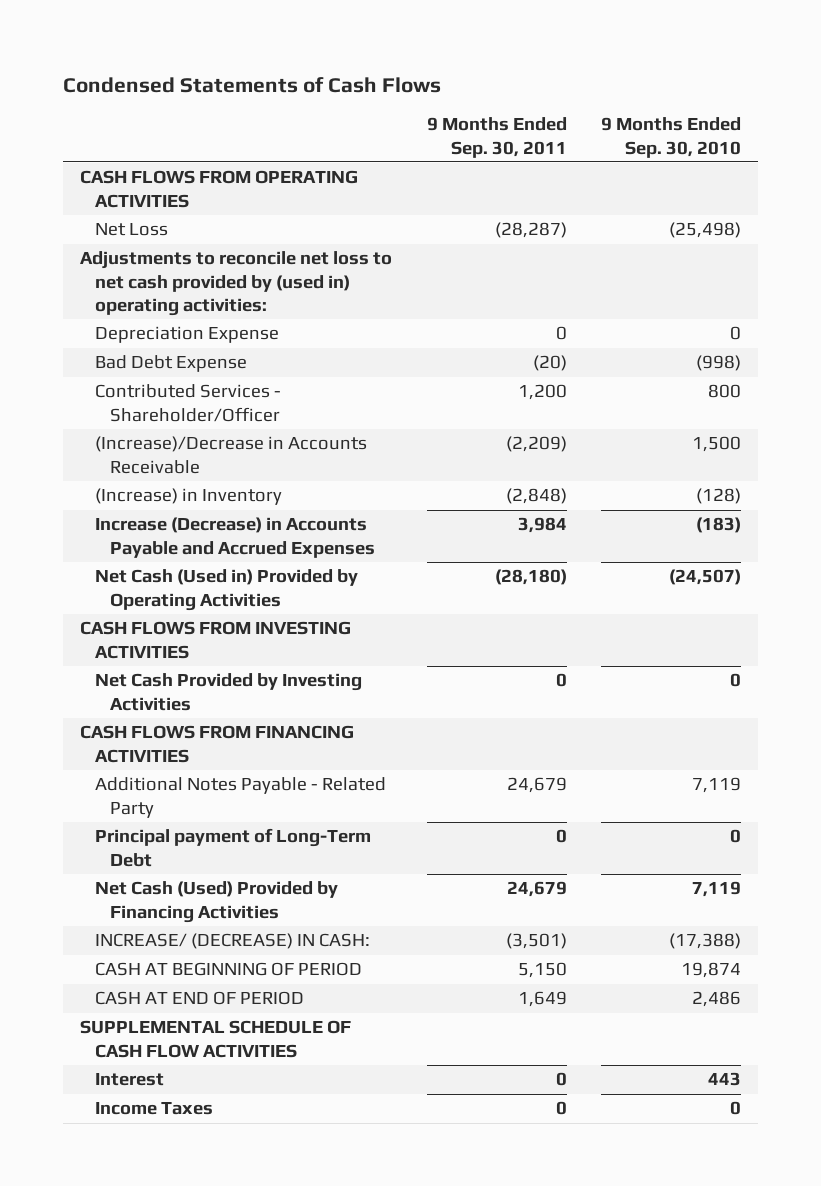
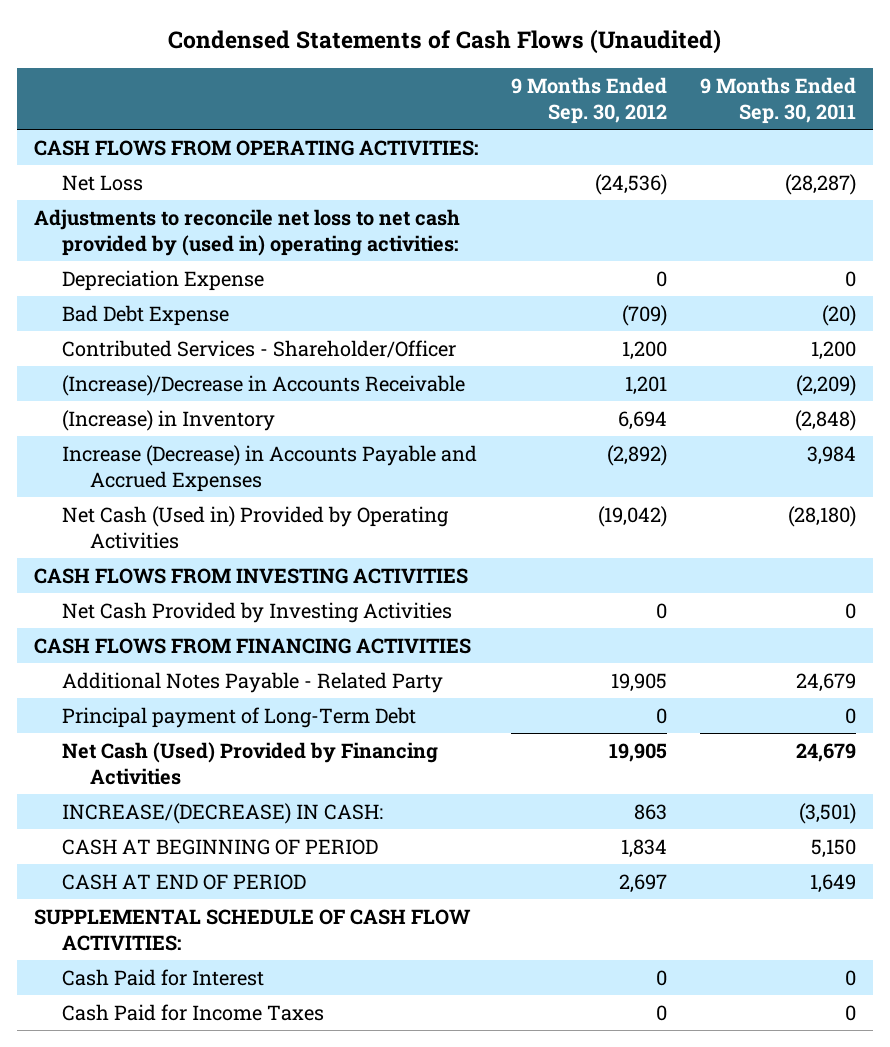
[63,76,442,93] Condensed Statements of Cash Flows -> [168,29,722,55] Condensed Statements of Cash Flows (Unaudited)
[600,117,741,158] 9 Months Ended Sep. 30, 2010 -> none
none -> [511,76,668,124] 9 Months Ended Sep. 30, 2012
[80,170,359,208] CASH FLOWS FROM OPERATING ACTIVITIES -> [33,139,478,156] CASH FLOWS FROM OPERATING ACTIVITIES:
[95,933,371,950] INCREASE/ (DECREASE) IN CASH: -> [62,802,384,824] INCREASE/(DECREASE) IN CASH:
[80,1020,352,1058] SUPPLEMENTAL SCHEDULE OF CASH FLOW ACTIVITIES -> [33,908,471,951] SUPPLEMENTAL SCHEDULE OF CASH FLOW ACTIVITIES:
[95,1073,165,1087] Interest -> [62,968,265,986] Cash Paid for Interest
[95,1102,214,1116] Income Taxes -> [62,1003,325,1021] Cash Paid for Income Taxes

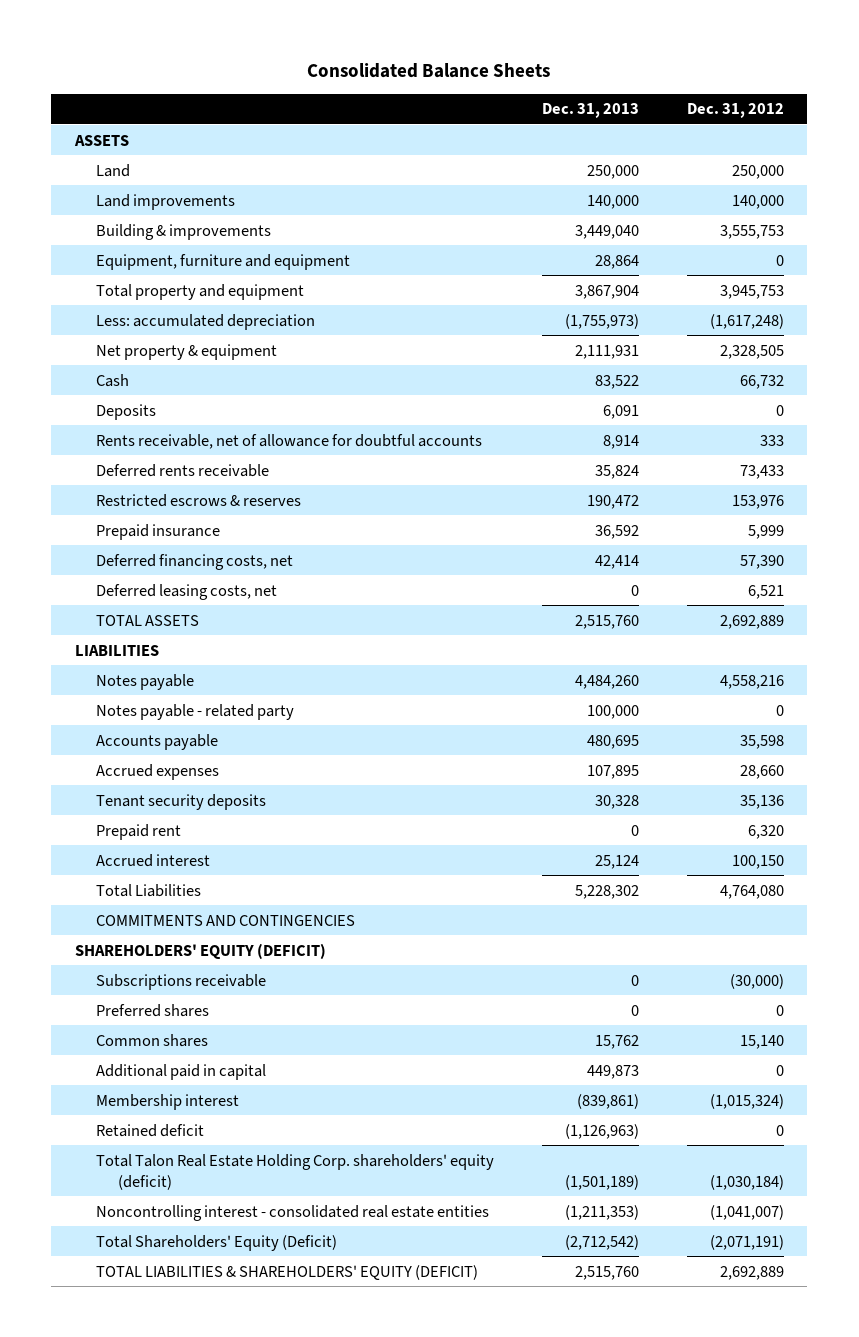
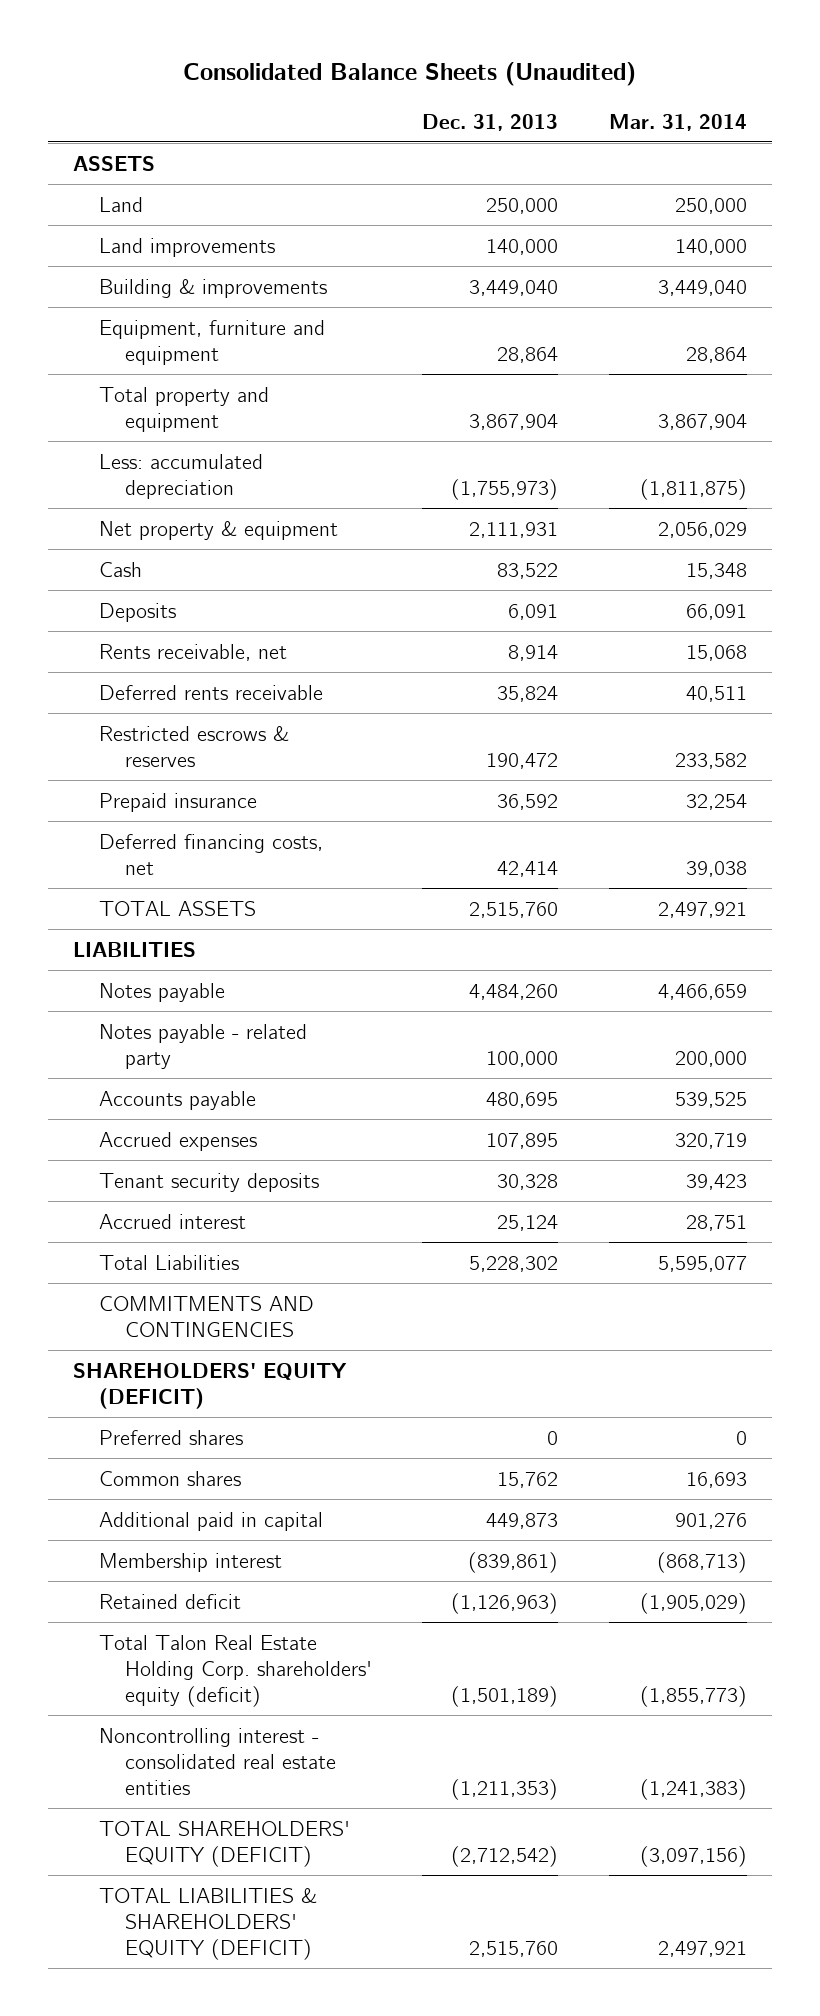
[307,63,551,79] Consolidated Balance Sheets -> [182,62,636,87] Consolidated Balance Sheets (Unaudited)
[686,103,784,119] Dec. 31, 2012 -> none
none -> [608,113,747,131] Mar. 31, 2014
[96,433,483,449] Rents receivable, net of allowance for doubtful accounts -> [99,643,288,661] Rents receivable, net
[96,583,278,600] Deferred leasing costs, net -> none
[96,823,182,840] Prepaid rent -> none
[96,973,267,990] Subscriptions receivable -> none
[96,1234,338,1251] Total Shareholders' Equity (Deficit) -> [99,1820,351,1867] TOTAL SHAREHOLDERS' EQUITY (DEFICIT)

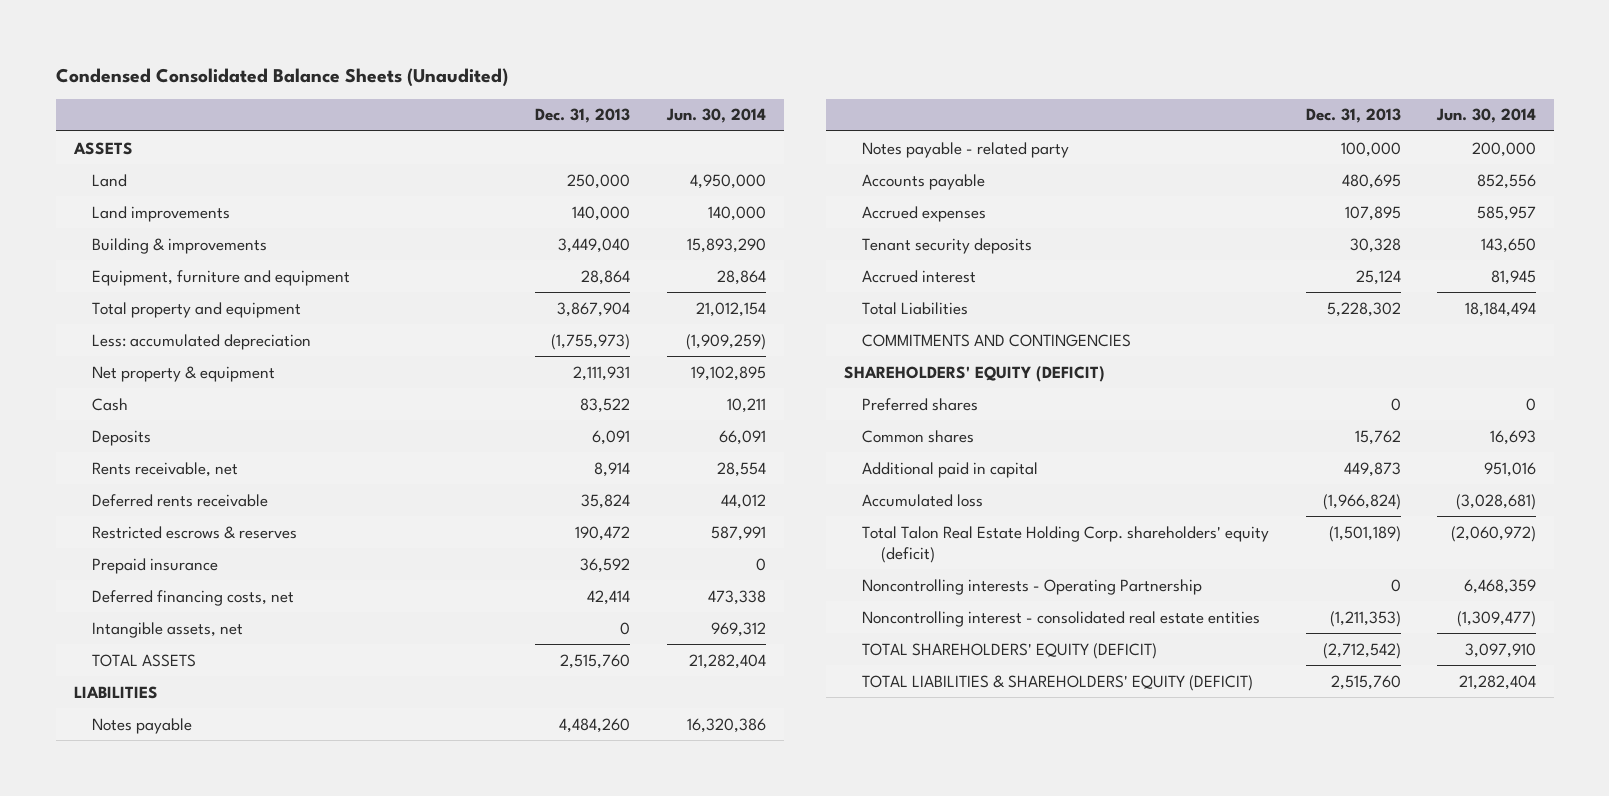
[182,62,636,87] Consolidated Balance Sheets (Unaudited) -> [55,67,508,87] Condensed Consolidated Balance Sheets (Unaudited)
[608,113,747,131] Mar. 31, 2014 -> none
none -> [665,108,766,124] Jun. 30, 2014
none -> [92,621,244,638] Intangible assets, net
[99,1552,283,1572] Membership interest -> none
[99,1593,242,1609] Retained deficit -> none
none -> [862,493,984,507] Accumulated loss
none -> [862,578,1203,595] Noncontrolling interests - Operating Partnership

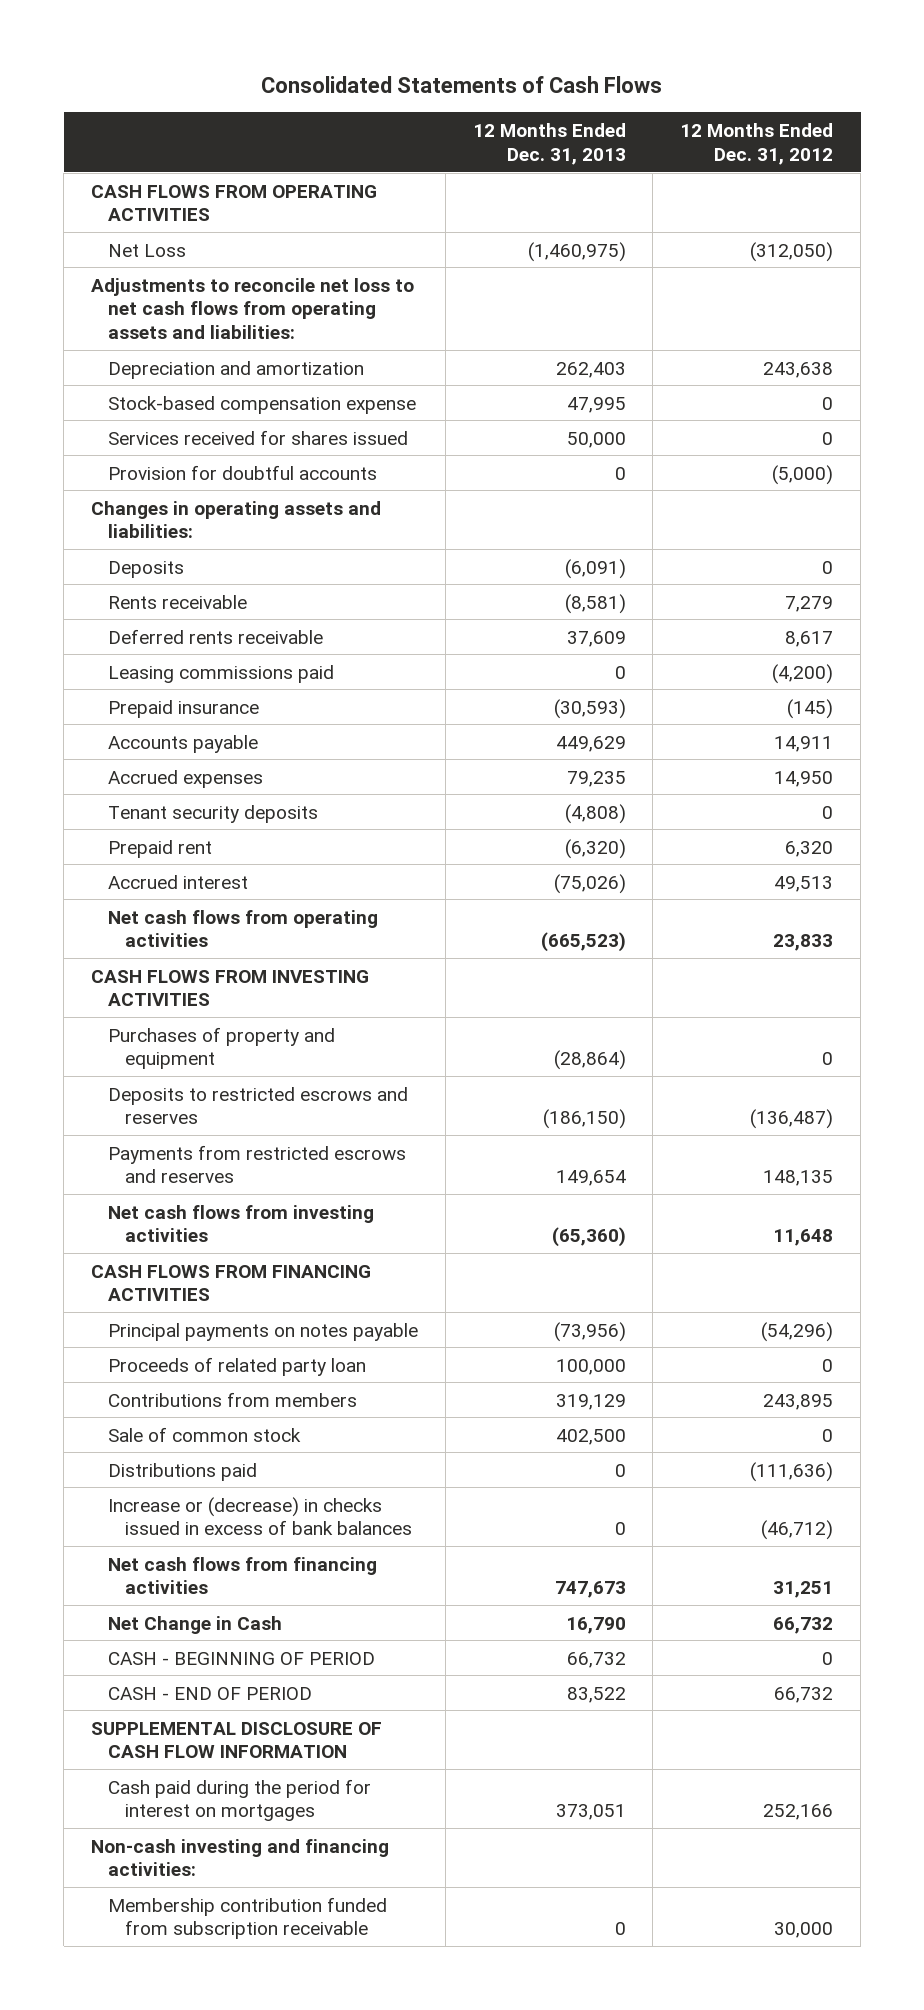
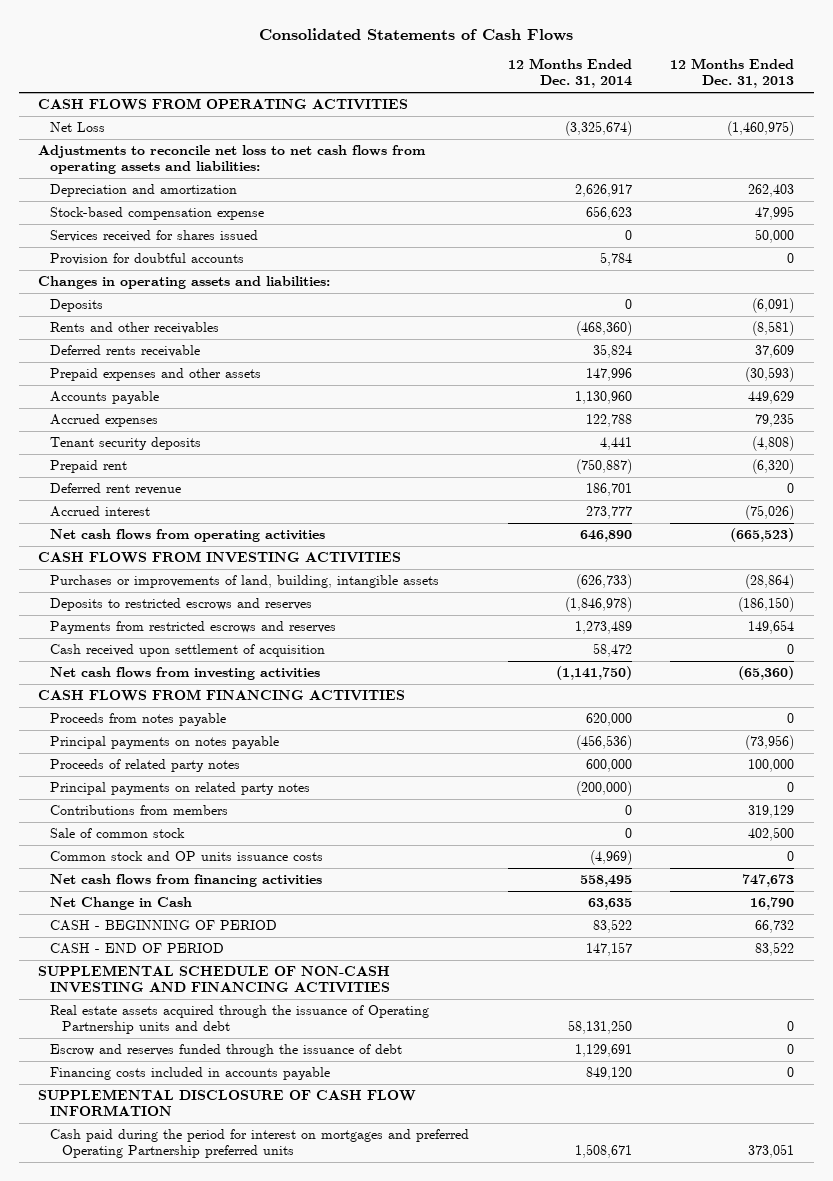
[680,122,834,165] 12 Months Ended Dec. 31, 2012 -> none
none -> [507,58,632,89] 12 Months Ended Dec. 31, 2014
[107,594,247,609] Rents receivable -> [50,322,220,335] Rents and other receivables
[107,664,334,683] Leasing commissions paid -> none
[107,699,259,718] Prepaid insurance -> [50,368,262,382] Prepaid expenses and other assets
none -> [50,483,182,496] Deferred rent revenue
[107,1026,335,1070] Purchases of property and equipment -> [50,575,440,589] Purchases or improvements of land, building, intangible assets
none -> [50,644,326,658] Cash received upon settlement of acquisition
none -> [50,713,227,727] Proceeds from notes payable
[107,1356,366,1376] Proceeds of related party loan -> [50,759,241,773] Proceeds of related party notes
none -> [50,782,311,796] Principal payments on related party notes
[107,1462,257,1481] Distributions paid -> none
[107,1496,412,1536] Increase or (decrease) in checks issued in excess of bank balances -> none
none -> [50,851,324,862] Common stock and OP units issuance costs
none -> [38,965,391,994] SUPPLEMENTAL SCHEDULE OF NON-CASH INVESTING AND FINANCING ACTIVITIES
none -> [50,1005,430,1035] Real estate assets acquired through the issuance of Operating Partnership units and debt
none -> [50,1044,403,1058] Escrow and reserves funded through the issuance of debt
none -> [50,1067,331,1081] Financing costs included in accounts payable
[90,1838,389,1877] Non-cash investing and financing activities: -> none
[107,1896,387,1940] Membership contribution funded from subscription receivable -> none
[107,1778,371,1822] Cash paid during the period for interest on mortgages -> [50,1129,470,1159] Cash paid during the period for interest on mortgages and preferred Operating Partnership preferred units

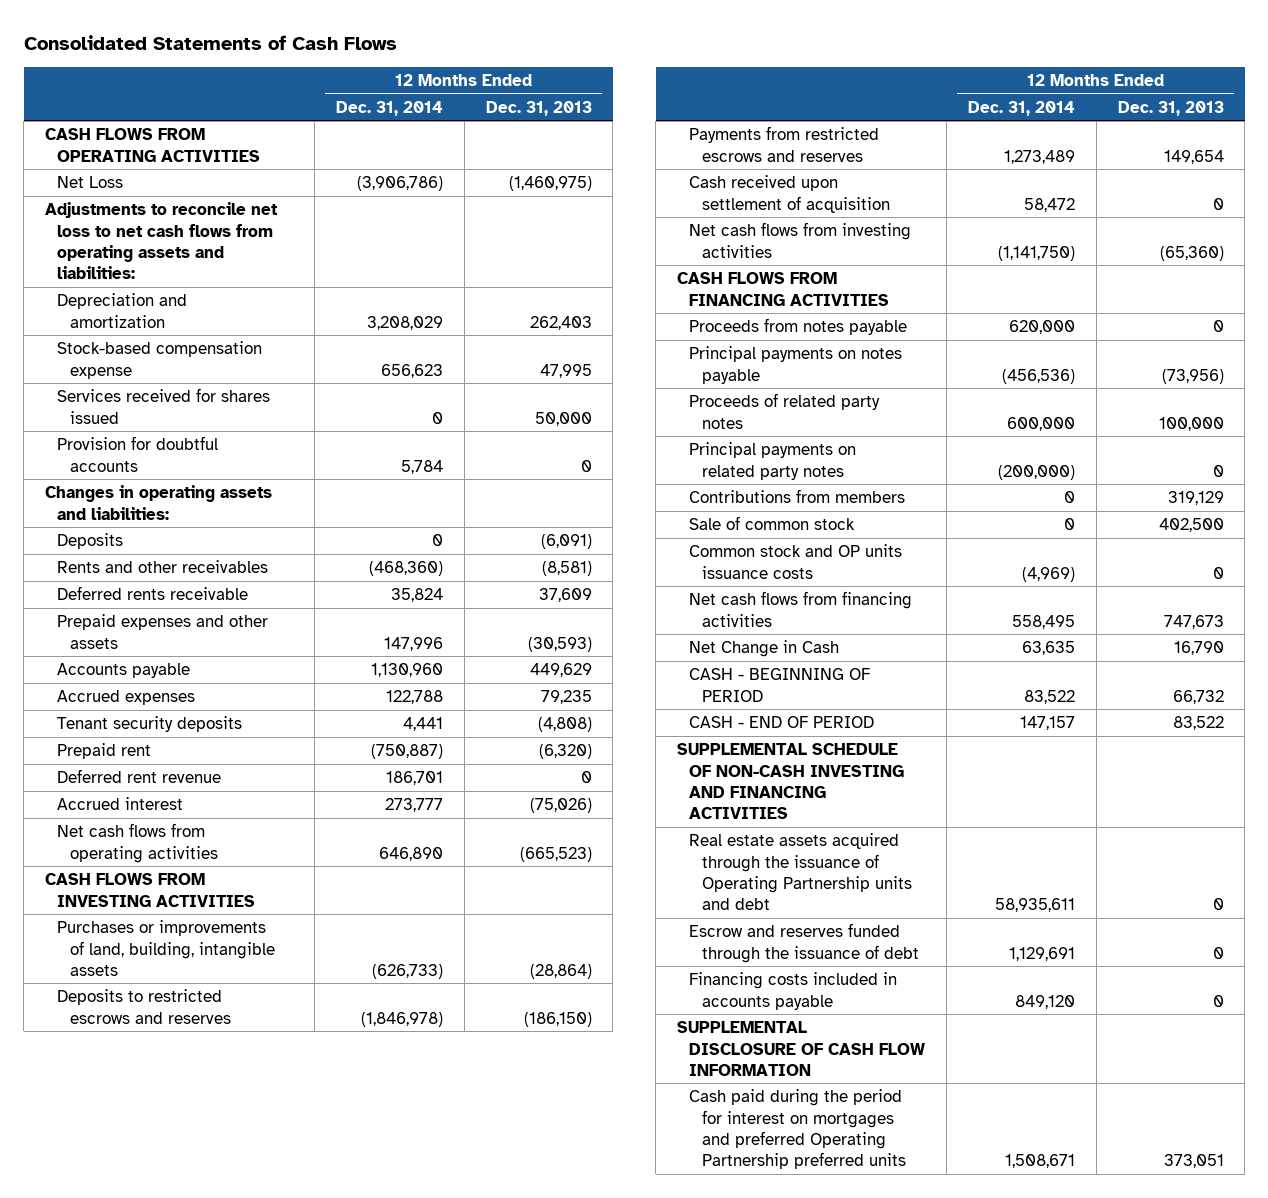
[564,121,632,137] (3,325,674) -> [356,176,443,192] (3,906,786)
[574,184,632,198] 2,626,917 -> [366,315,443,330] 3,208,029
[567,1020,632,1035] 58,131,250 -> [995,898,1076,913] 58,935,611

